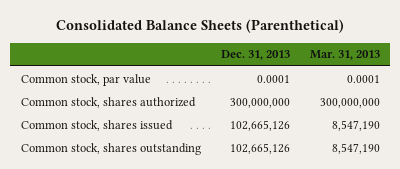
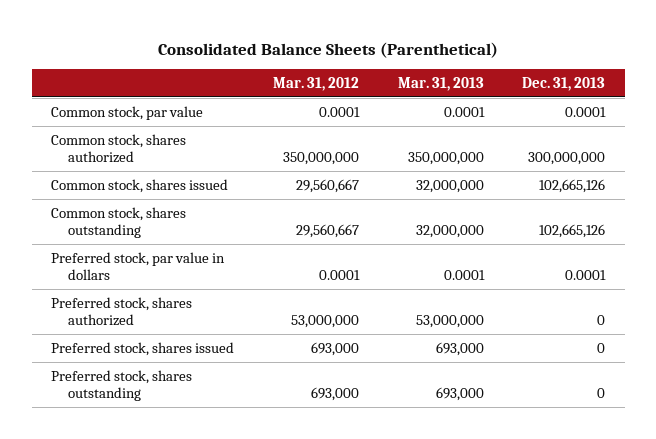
none -> [272,77,359,92] Mar. 31, 2012
[319,97,380,108] 300,000,000 -> [407,152,484,166] 350,000,000
[331,119,380,131] 8,547,190 -> [415,179,484,193] 32,000,000
[331,142,380,154] 8,547,190 -> [415,225,484,239] 32,000,000
none -> [50,251,225,281] Preferred stock, par value in dollars
none -> [50,296,192,327] Preferred stock, shares authorized
none -> [50,341,234,356] Preferred stock, shares issued
none -> [50,369,192,402] Preferred stock, shares outstanding

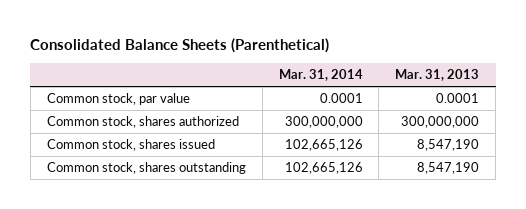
[272,77,359,92] Mar. 31, 2012 -> none
[522,77,606,92] Dec. 31, 2013 -> none
none -> [278,69,363,82] Mar. 31, 2014
[50,251,225,281] Preferred stock, par value in dollars -> none
[50,296,192,327] Preferred stock, shares authorized -> none
[50,341,234,356] Preferred stock, shares issued -> none
[50,369,192,402] Preferred stock, shares outstanding -> none
[407,152,484,166] 350,000,000 -> [401,116,480,129] 300,000,000
[415,179,484,193] 32,000,000 -> [417,139,480,152] 8,547,190
[415,225,484,239] 32,000,000 -> [417,162,480,175] 8,547,190

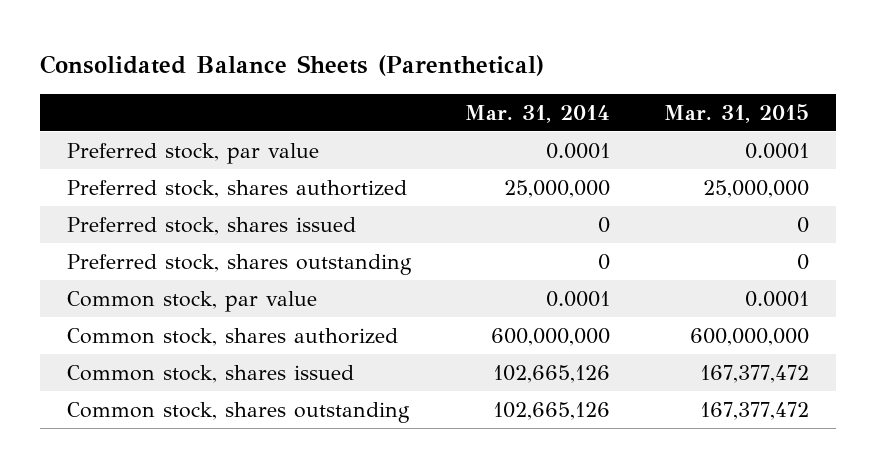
[395,69,480,82] Mar. 31, 2013 -> none
none -> [663,103,809,123] Mar. 31, 2015
none -> [66,142,319,164] Preferred stock, par value
none -> [66,179,407,198] Preferred stock, shares authortized
none -> [66,216,356,235] Preferred stock, shares issued
none -> [66,253,412,275] Preferred stock, shares outstanding
[284,116,363,129] 300,000,000 -> [490,327,610,346] 600,000,000

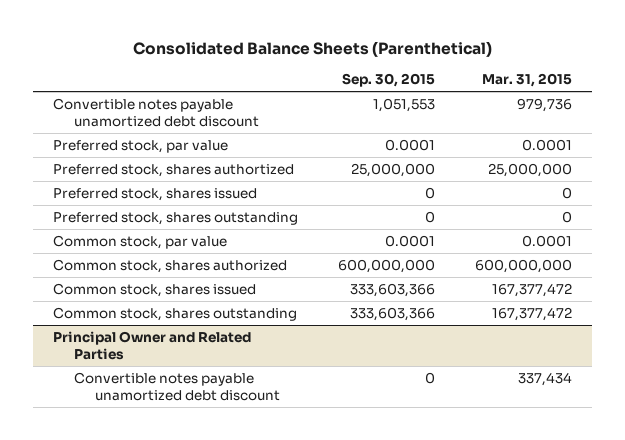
[464,104,610,123] Mar. 31, 2014 -> none
none -> [342,73,436,88] Sep. 30, 2015
none -> [53,97,259,127] Convertible notes payable unamortized debt discount
none -> [53,330,252,360] Principal Owner and Related Parties
none -> [73,371,280,401] Convertible notes payable unamortized debt discount

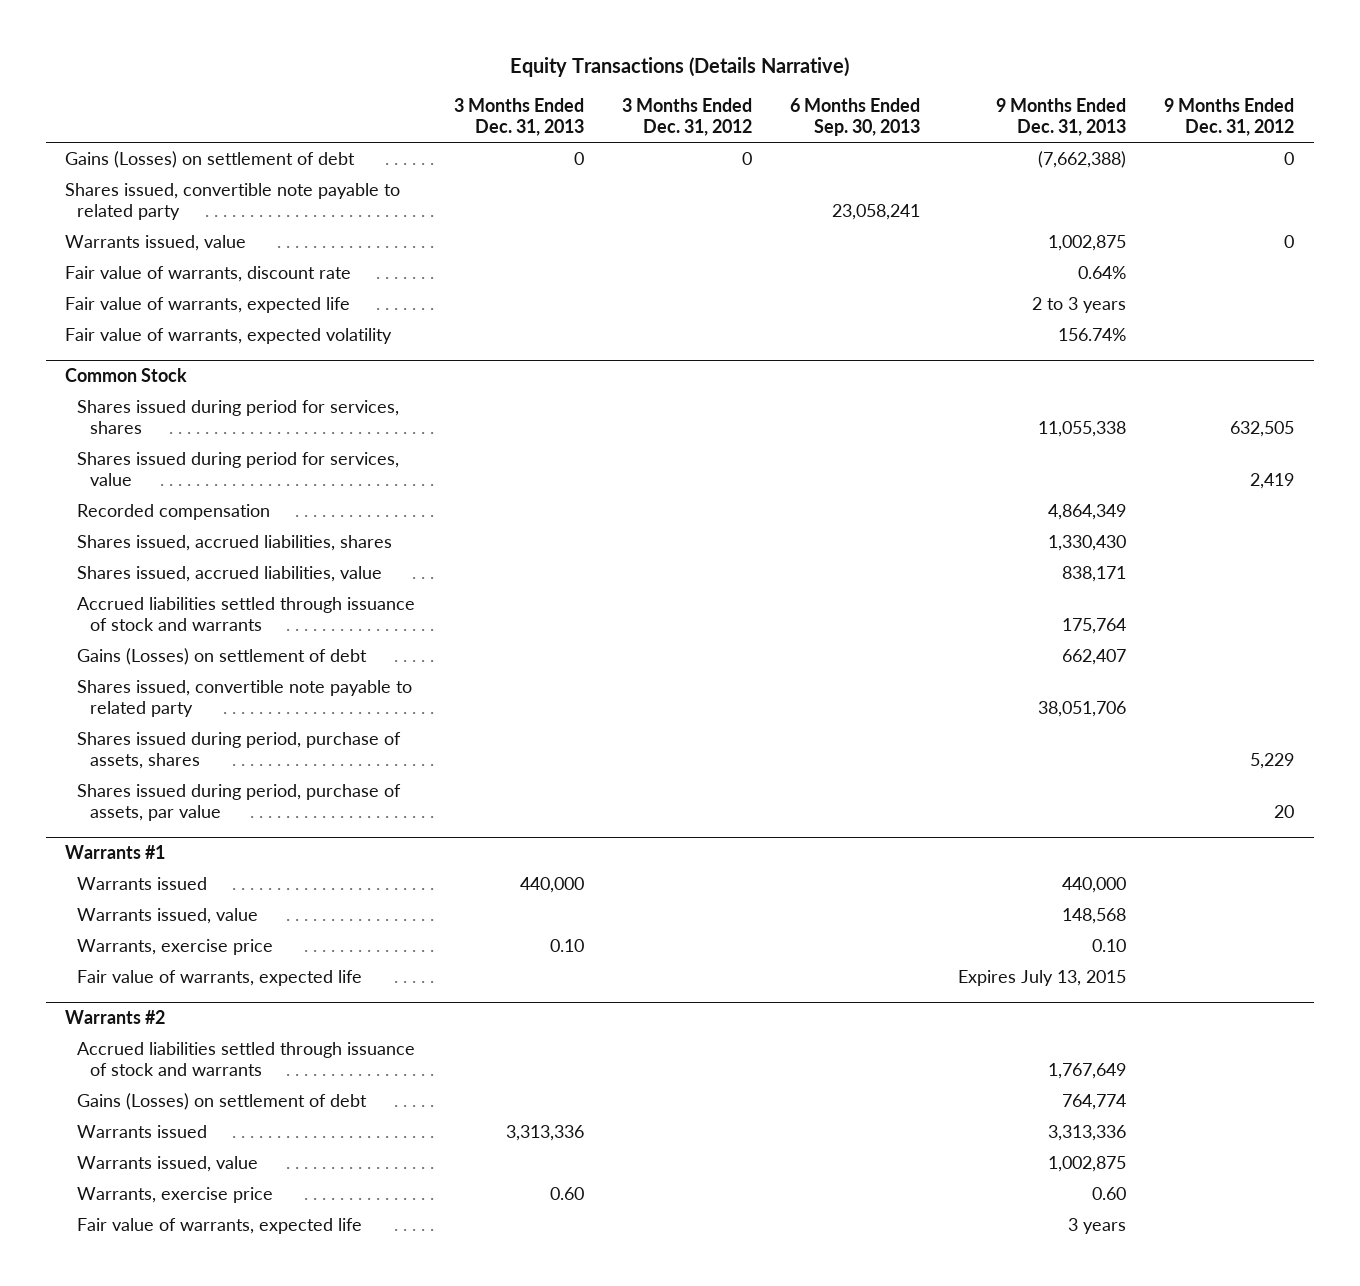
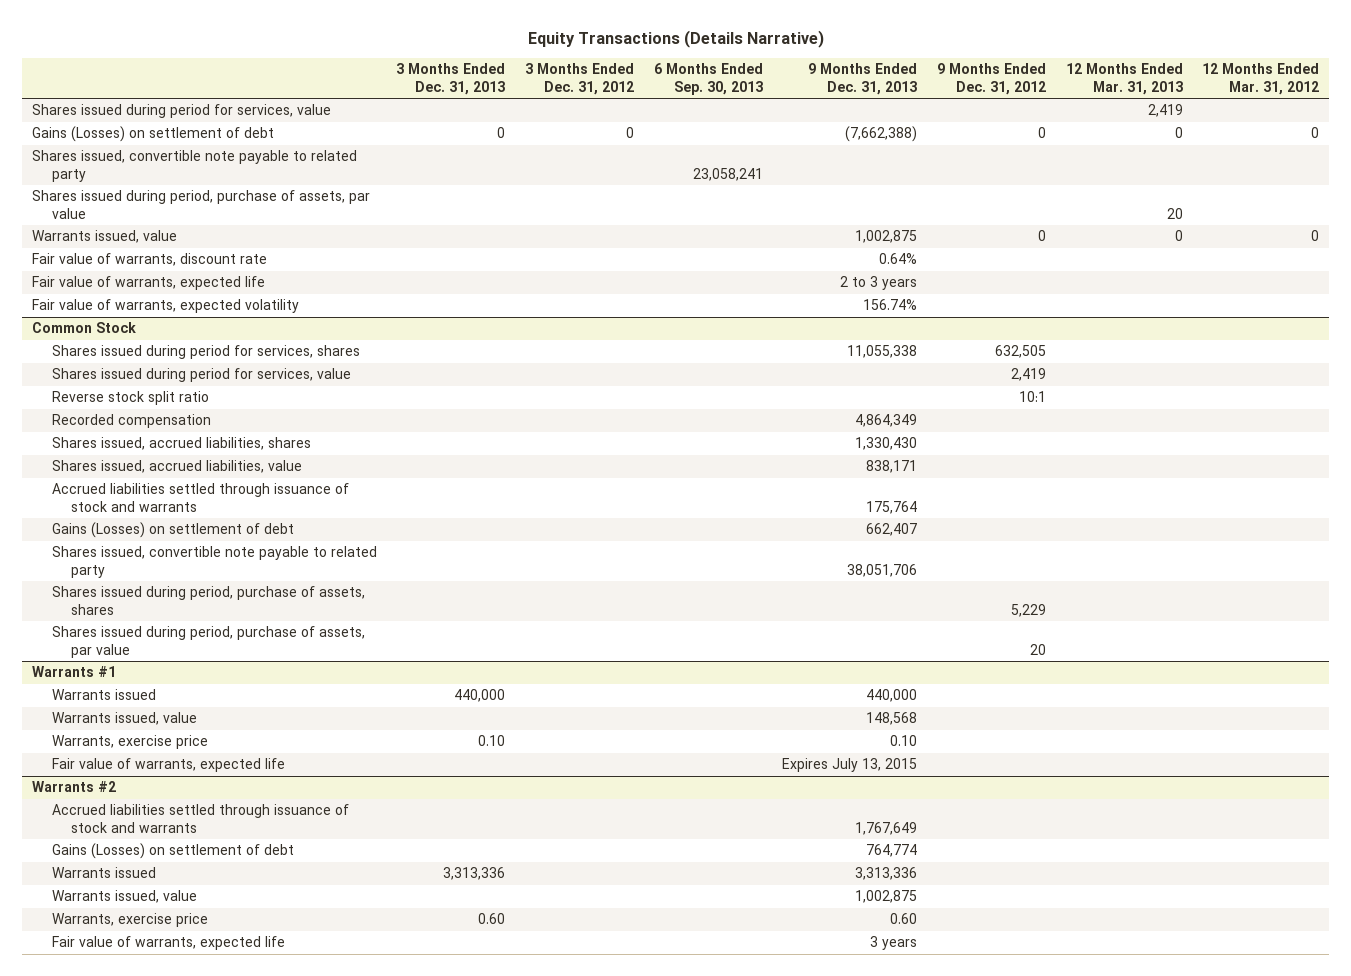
none -> [1065,62,1183,95] 12 Months Ended Mar. 31, 2013
none -> [1202,62,1320,95] 12 Months Ended Mar. 31, 2012
none -> [32,104,332,119] Shares issued during period for services, value
none -> [32,190,371,220] Shares issued during period, purchase of assets, par value
none -> [51,391,209,406] Reverse stock split ratio

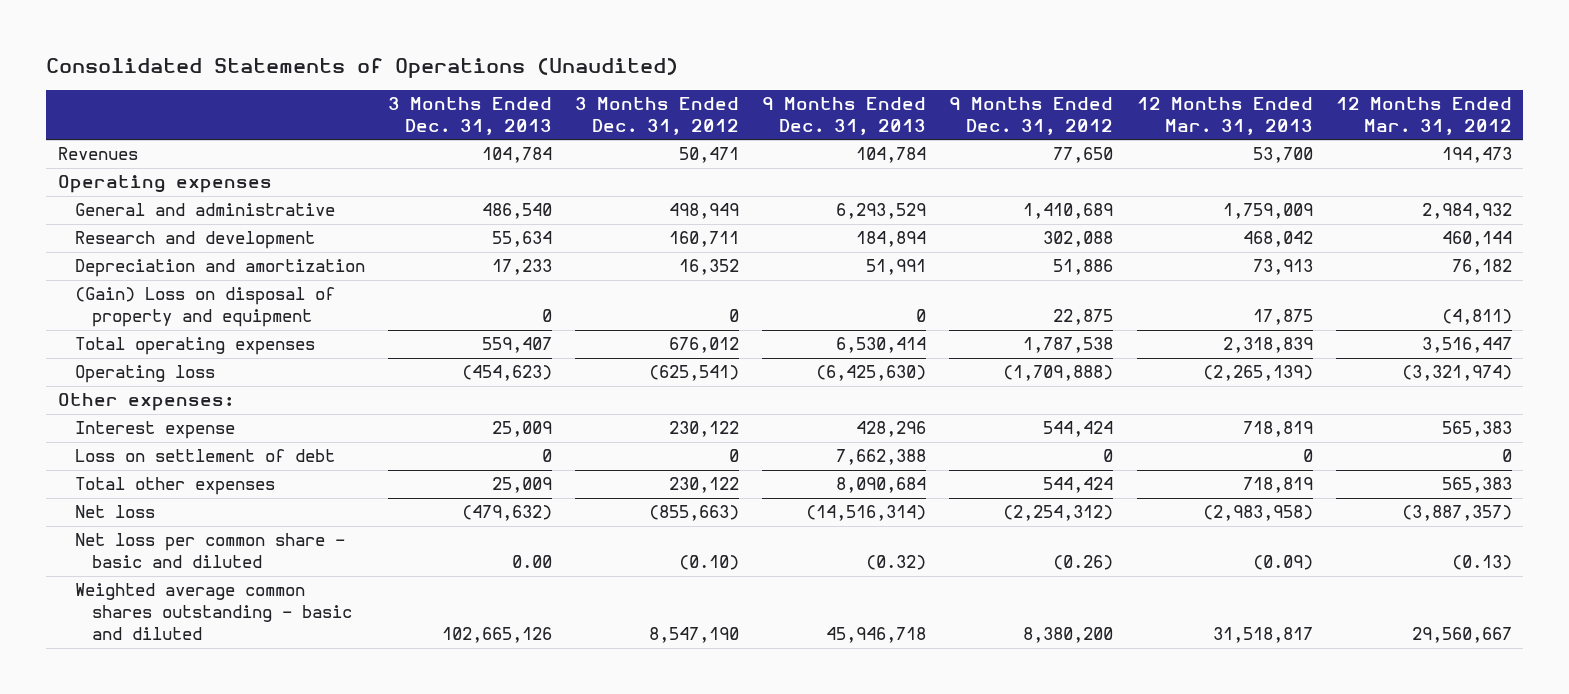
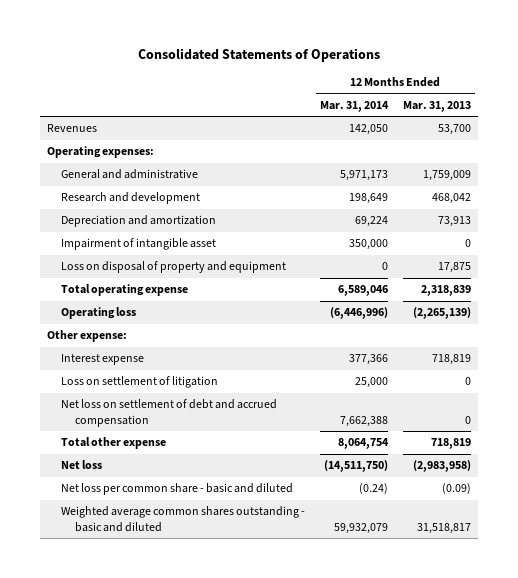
[46,57,679,78] Consolidated Statements of Operations (Unaudited) -> [137,47,380,62] Consolidated Statements of Operations
[388,96,553,136] 3 Months Ended Dec. 31, 2013 -> none
[575,96,740,136] 3 Months Ended Dec. 31, 2012 -> none
[762,96,927,136] 9 Months Ended Dec. 31, 2013 -> none
[949,96,1114,136] 9 Months Ended Dec. 31, 2012 -> none
[1335,96,1512,136] 12 Months Ended Mar. 31, 2012 -> none
none -> [320,100,390,112] Mar. 31, 2014
[57,175,272,194] Operating expenses -> [47,146,155,159] Operating expenses:
none -> [61,238,217,251] Impairment of intangible asset
[74,287,335,328] (Gain) Loss on disposal of property and equipment -> [61,261,287,274] Loss on disposal of property and equipment
[74,337,315,356] Total operating expenses -> [61,284,189,297] Total operating expense
[57,393,234,412] Other expenses: -> [47,330,128,343] Other expense:
none -> [61,376,219,389] Loss on settlement of litigation
[74,449,335,463] Loss on settlement of debt -> [61,399,278,427] Net loss on settlement of debt and accrued compensation
[74,477,275,496] Total other expenses -> [61,437,167,450] Total other expense

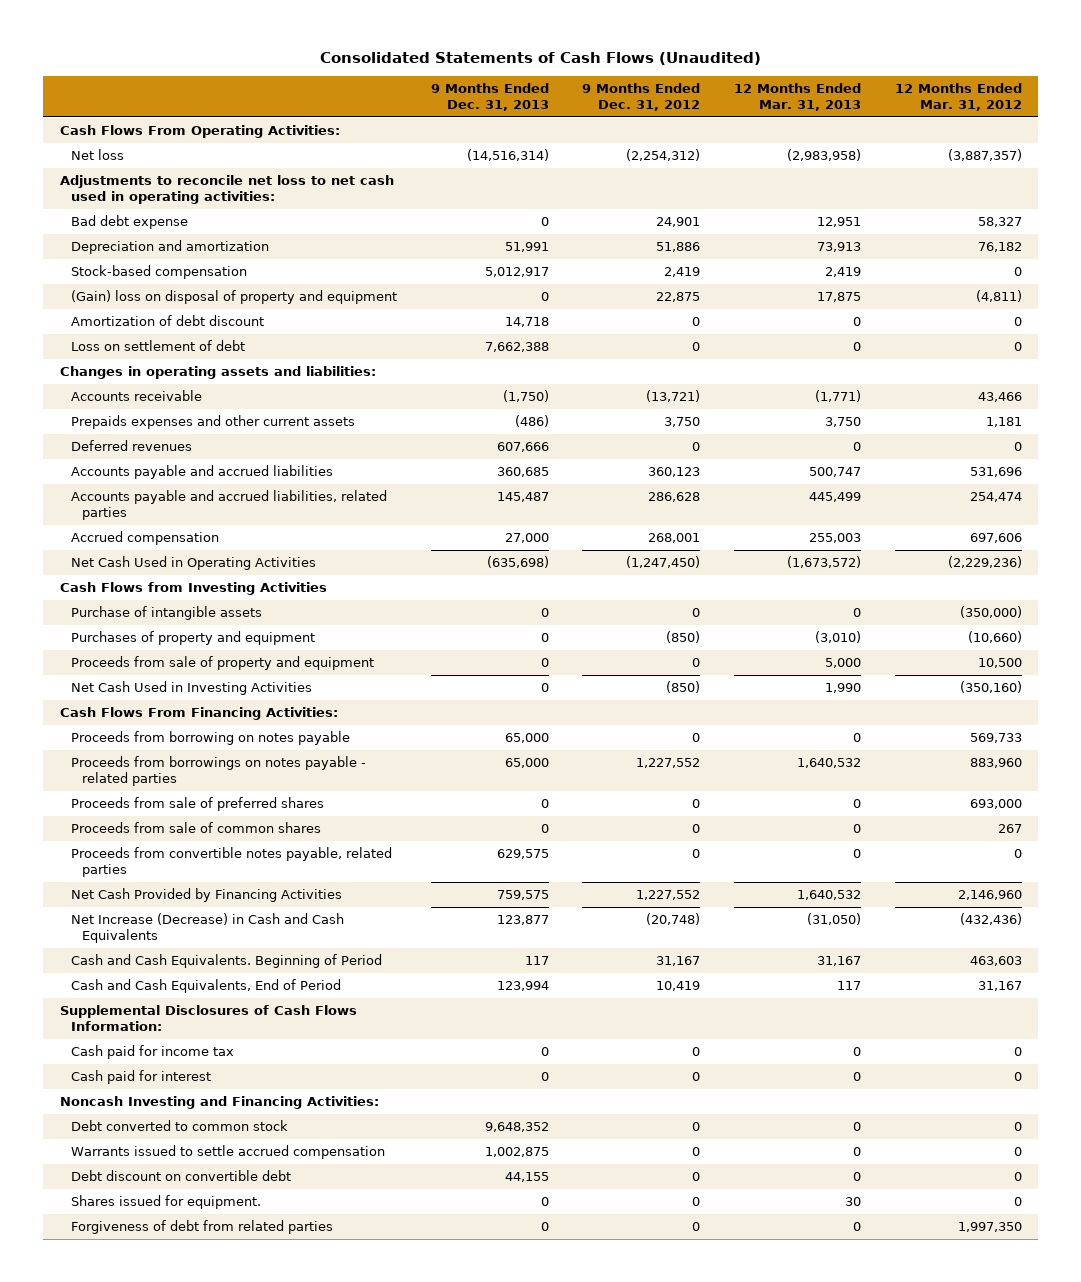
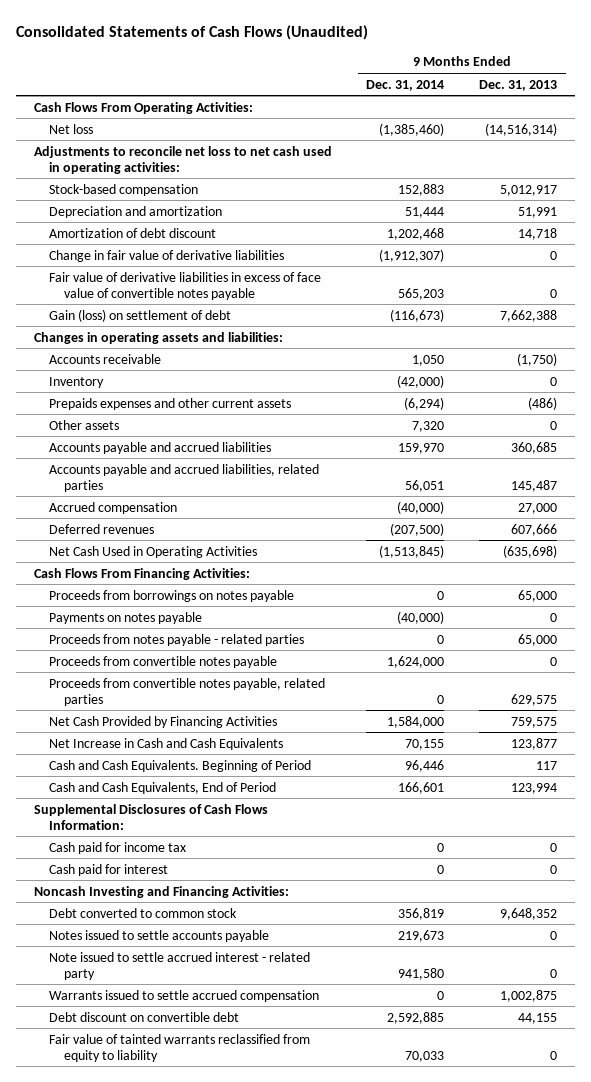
[582,82,701,111] 9 Months Ended Dec. 31, 2012 -> none
[733,82,861,111] 12 Months Ended Mar. 31, 2013 -> none
[894,82,1022,111] 12 Months Ended Mar. 31, 2012 -> none
none -> [366,79,445,91] Dec. 31, 2014
[70,215,188,230] Bad debt expense -> none
[70,290,397,305] (Gain) loss on disposal of property and equipment -> none
[70,240,269,255] Depreciation and amortization -> [48,205,222,218] Depreciation and amortization
none -> [48,249,284,262] Change in fair value of derivative liabilities
none -> [48,271,321,300] Fair value of derivative liabilities in excess of face value of convertible notes payable
[70,340,245,352] Loss on settlement of debt -> [48,308,231,322] Gain (loss) on settlement of debt
none -> [48,376,104,388] Inventory
none -> [48,419,119,430] Other assets
[70,440,192,452] Deferred revenues -> [48,523,154,534] Deferred revenues
[59,582,327,596] Cash Flows from Investing Activities -> none
[70,606,262,621] Purchase of intangible assets -> none
[70,631,315,646] Purchases of property and equipment -> none
[70,656,374,671] Proceeds from sale of property and equipment -> none
[70,681,312,696] Net Cash Used in Investing Activities -> none
[70,797,324,812] Proceeds from sale of preferred shares -> none
[70,822,321,834] Proceeds from sale of common shares -> none
[70,731,350,746] Proceeds from borrowing on notes payable -> [48,589,294,602] Proceeds from borrowings on notes payable
none -> [48,611,202,624] Payments on notes payable
[70,756,366,787] Proceeds from borrowings on notes payable - related parties -> [48,633,304,646] Proceeds from notes payable - related parties
none -> [48,655,277,668] Proceeds from convertible notes payable
[70,913,344,944] Net Increase (Decrease) in Cash and Cash Equivalents -> [48,737,283,750] Net Increase in Cash and Cash Equivalents
none -> [48,929,269,942] Notes issued to settle accounts payable
none -> [48,951,310,980] Note issued to settle accrued interest - related party
[70,1195,261,1210] Shares issued for equipment. -> none
[70,1220,333,1235] Forgiveness of debt from related parties -> none
none -> [48,1033,310,1062] Fair value of tainted warrants reclassified from equity to liability

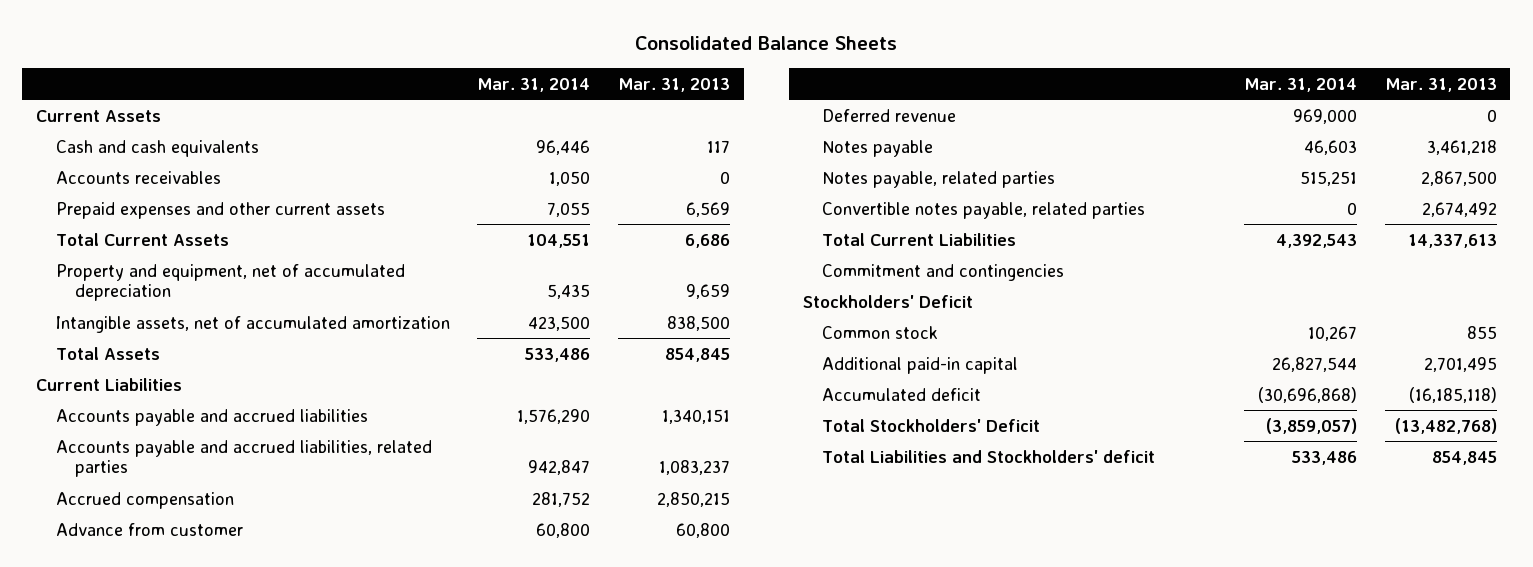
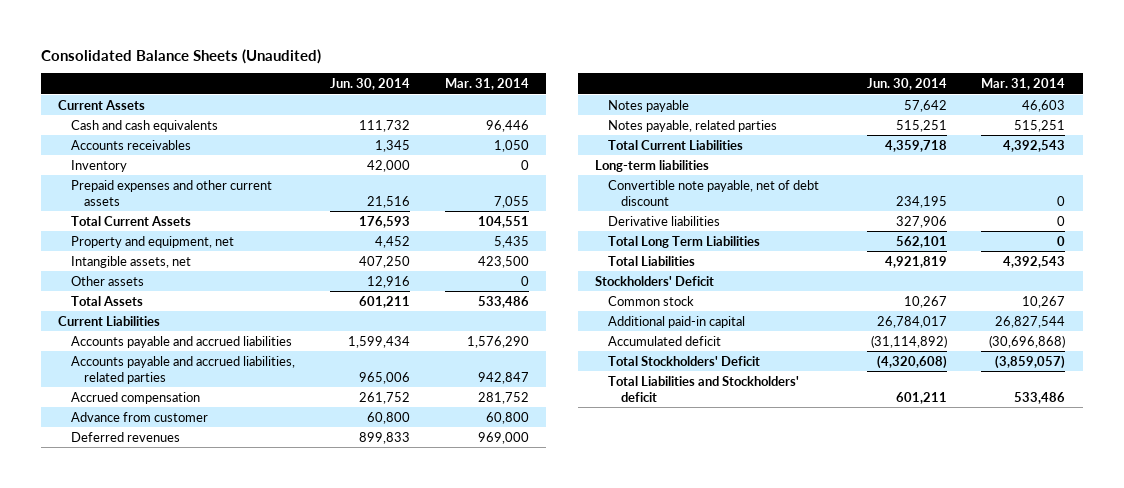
[635,36,898,51] Consolidated Balance Sheets -> [40,48,321,64] Consolidated Balance Sheets (Unaudited)
[618,77,731,92] Mar. 31, 2013 -> none
none -> [330,78,411,91] Jun. 30, 2014
none -> [71,159,128,172] Inventory
[55,263,405,302] Property and equipment, net of accumulated depreciation -> [71,235,235,248] Property and equipment, net
[55,315,450,333] Intangible assets, net of accumulated amortization -> [71,255,192,268] Intangible assets, net
none -> [71,275,145,286] Other assets
[822,108,957,122] Deferred revenue -> [71,431,181,442] Deferred revenues
[822,201,1146,219] Convertible notes payable, related parties -> none
[822,263,1065,281] Commitment and contingencies -> none
none -> [594,159,709,172] Long-term liabilities
none -> [608,179,820,206] Convertible note payable, net of debt discount
none -> [608,215,721,226] Derivative liabilities
none -> [608,235,761,248] Total Long Term Liabilities
none -> [608,255,696,266] Total Liabilities

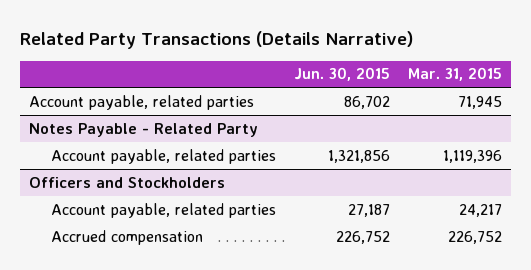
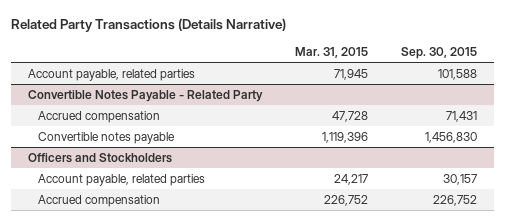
[294,67,391,82] Jun. 30, 2015 -> none
none -> [401,47,478,60] Sep. 30, 2015
[28,122,258,137] Notes Payable - Related Party -> [27,89,263,102] Convertible Notes Payable - Related Party
none -> [37,110,160,123] Accrued compensation
[51,148,277,164] Account payable, related parties -> [37,131,175,144] Convertible notes payable

